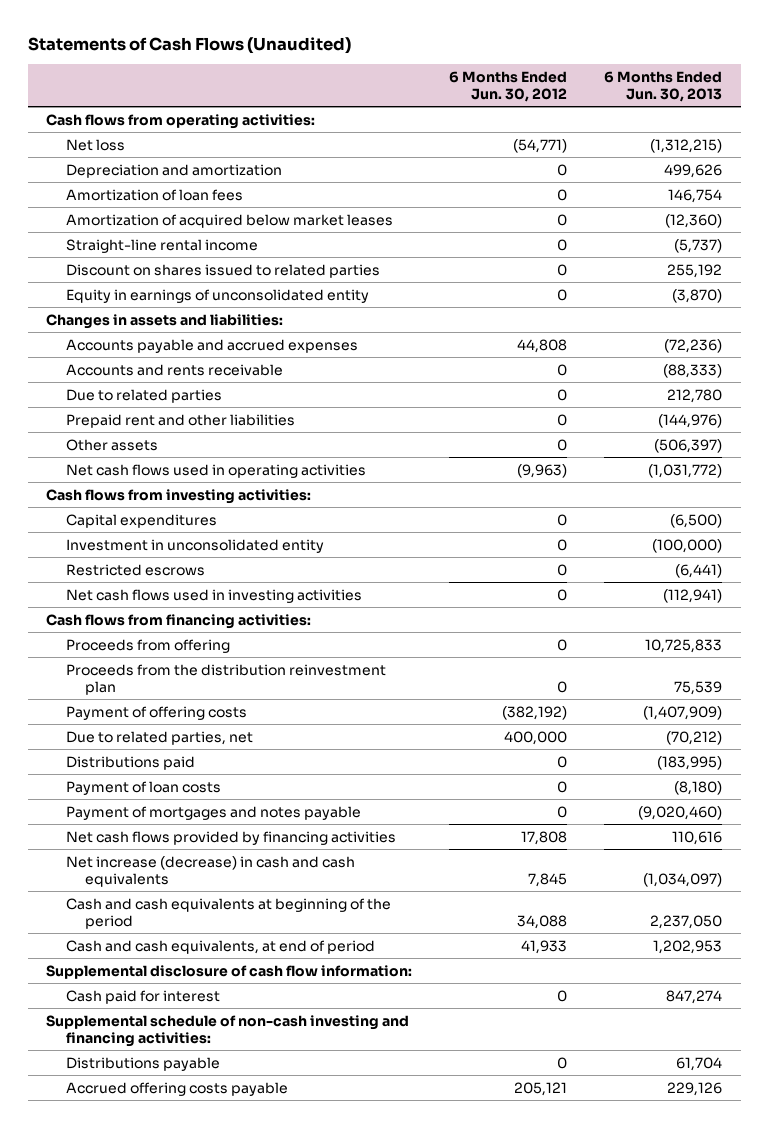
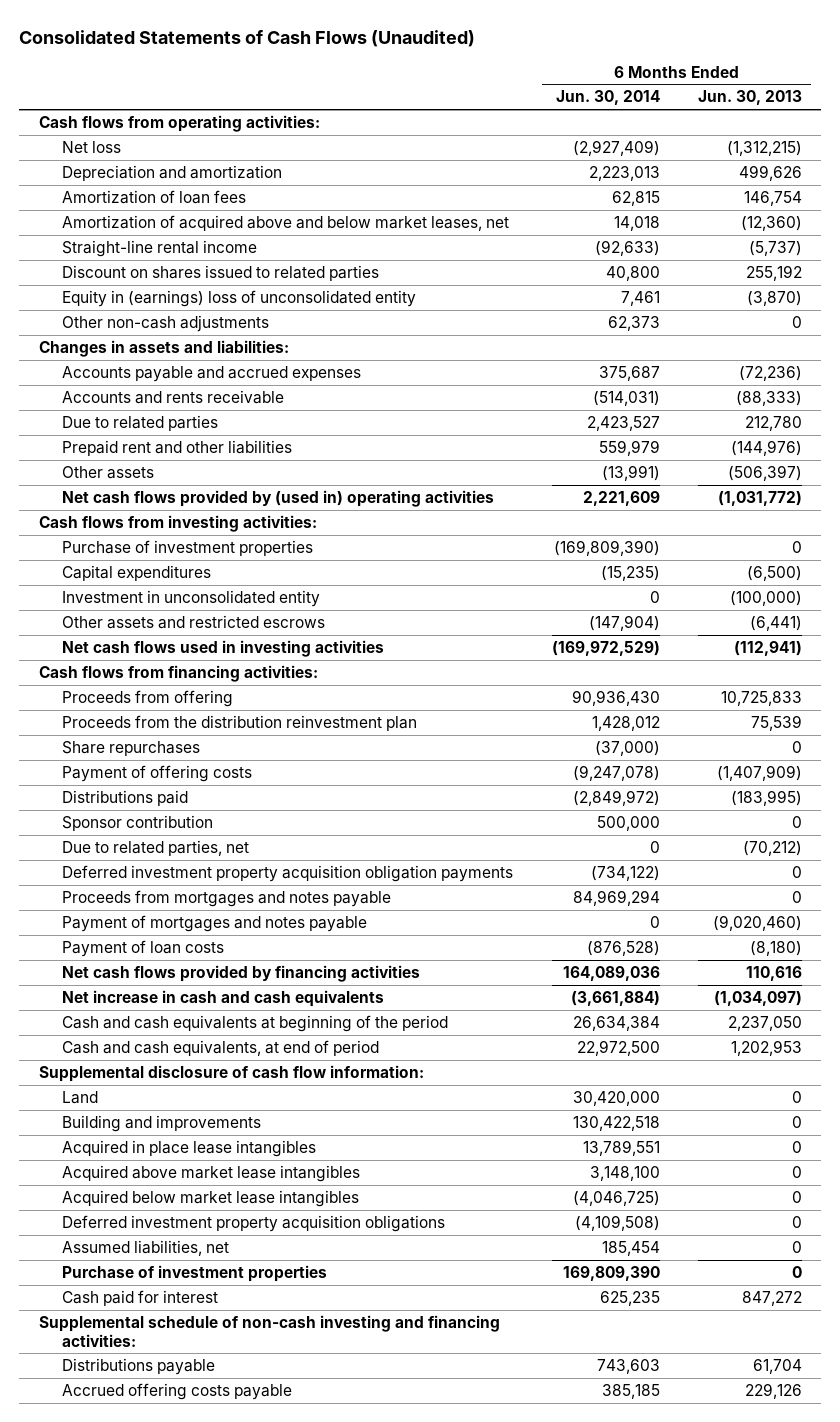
[27,36,351,54] Statements of Cash Flows (Unaudited) -> [19,29,476,47] Consolidated Statements of Cash Flows (Unaudited)
[449,70,568,103] 6 Months Ended Jun. 30, 2012 -> none
none -> [555,90,660,106] Jun. 30, 2014
[65,213,393,228] Amortization of acquired below market leases -> [62,215,510,232] Amortization of acquired above and below market leases, net
[65,288,369,303] Equity in earnings of unconsolidated entity -> [62,290,417,308] Equity in (earnings) loss of unconsolidated entity
none -> [62,315,270,333] Other non-cash adjustments
[65,463,366,478] Net cash flows used in operating activities -> [62,490,495,508] Net cash flows provided by (used in) operating activities
none -> [62,540,314,557] Purchase of investment properties
[65,563,205,576] Restricted escrows -> [62,615,326,630] Other assets and restricted escrows
none -> [62,741,201,757] Share repurchases
none -> [62,815,214,832] Sponsor contribution
[65,730,253,745] Due to related parties, net -> [62,840,250,857] Due to related parties, net
none -> [62,865,514,883] Deferred investment property acquisition obligation payments
none -> [62,890,392,908] Proceeds from mortgages and notes payable
[65,780,221,795] Payment of loan costs -> [62,940,225,958] Payment of loan costs
[65,855,355,888] Net increase (decrease) in cash and cash equivalents -> [62,990,385,1008] Net increase in cash and cash equivalents
none -> [62,1091,99,1105] Land
none -> [62,1115,262,1133] Building and improvements
none -> [62,1140,317,1158] Acquired in place lease intangibles
none -> [62,1165,361,1183] Acquired above market lease intangibles
none -> [62,1190,360,1208] Acquired below market lease intangibles
none -> [62,1215,446,1233] Deferred investment property acquisition obligations
none -> [62,1240,230,1257] Assumed liabilities, net
none -> [62,1265,328,1283] Purchase of investment properties
[666,989,723,1004] 847,274 -> [741,1291,802,1307] 847,272

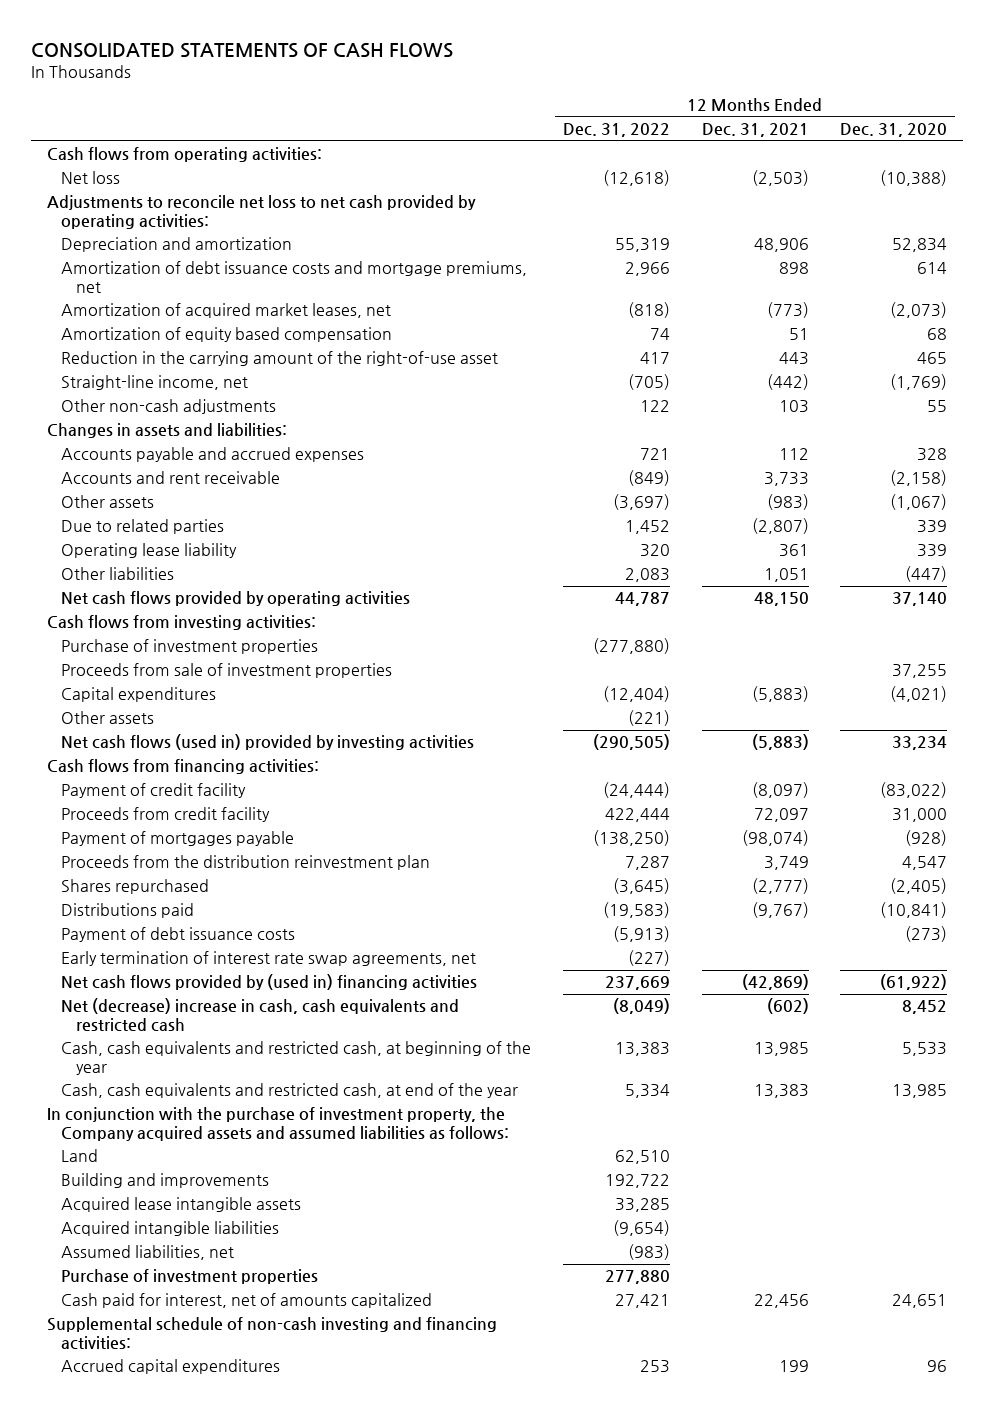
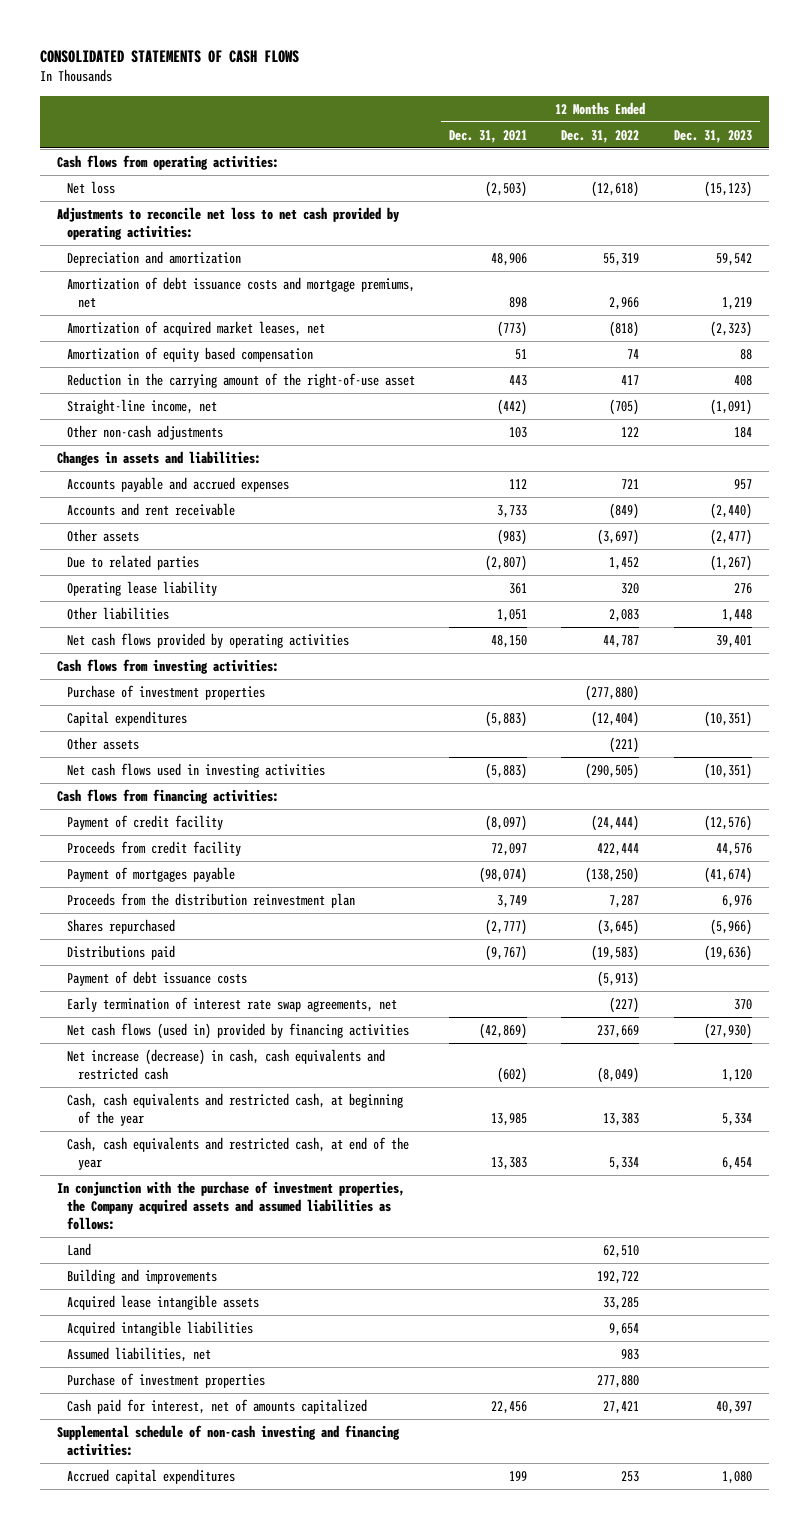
[840,123,948,138] Dec. 31, 2020 -> none
none -> [673,129,752,143] Dec. 31, 2023
[61,663,393,679] Proceeds from sale of investment properties -> none
[61,734,475,751] Net cash flows (used in) provided by investing activities -> [67,762,326,778] Net cash flows used in investing activities
[61,974,478,991] Net cash flows provided by (used in) financing activities -> [67,1022,410,1039] Net cash flows (used in) provided by financing activities
[61,998,460,1033] Net (decrease) increase in cash, cash equivalents and restricted cash -> [67,1048,386,1080] Net increase (decrease) in cash, cash equivalents and restricted cash
[46,1107,510,1142] In conjunction with the purchase of investment property, the Company acquired assets and assumed liabilities as follows: -> [57,1180,406,1230] In conjunction with the purchase of investment properties, the Company acquired assets and assumed liabilities as follows:
[612,1220,670,1237] (9,654) -> [609,1322,640,1336] 9,654
[627,1244,670,1261] (983) -> [621,1348,640,1360] 983

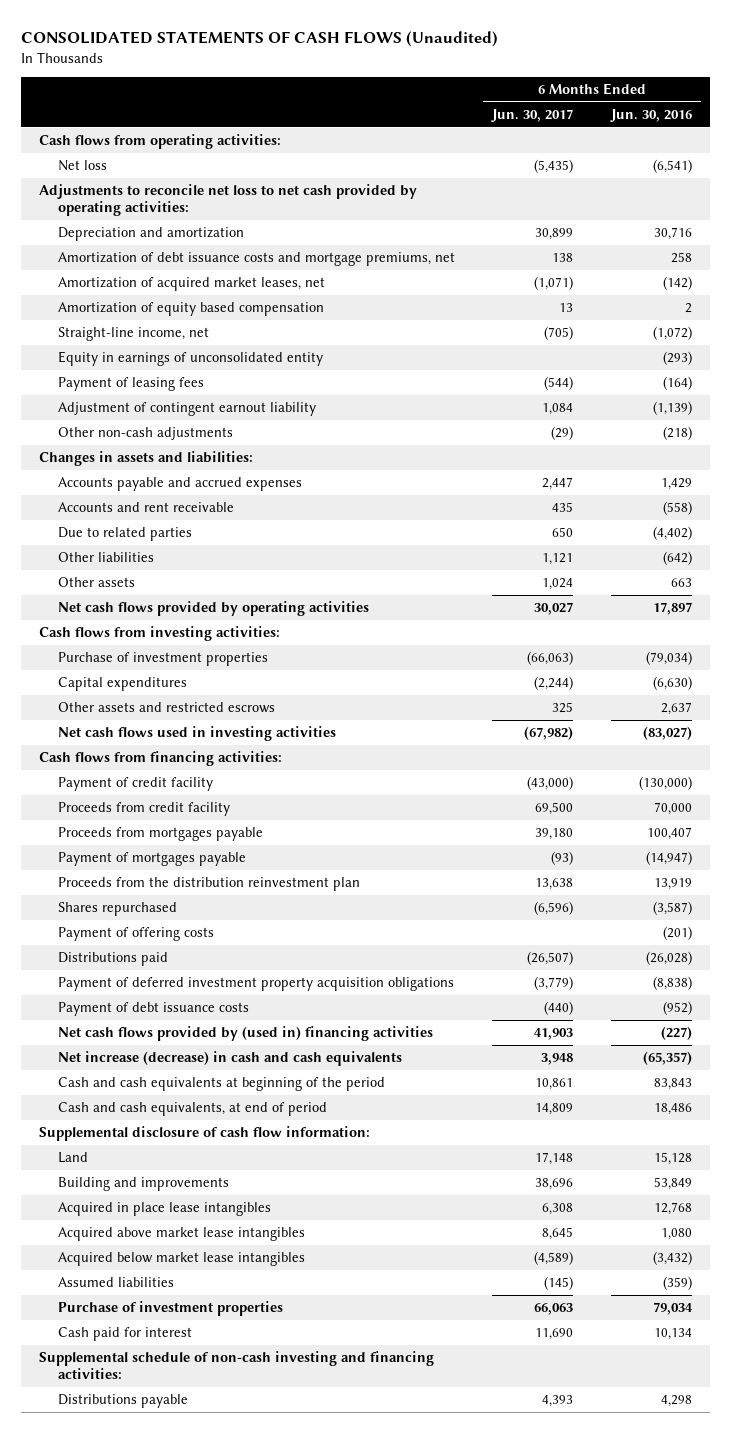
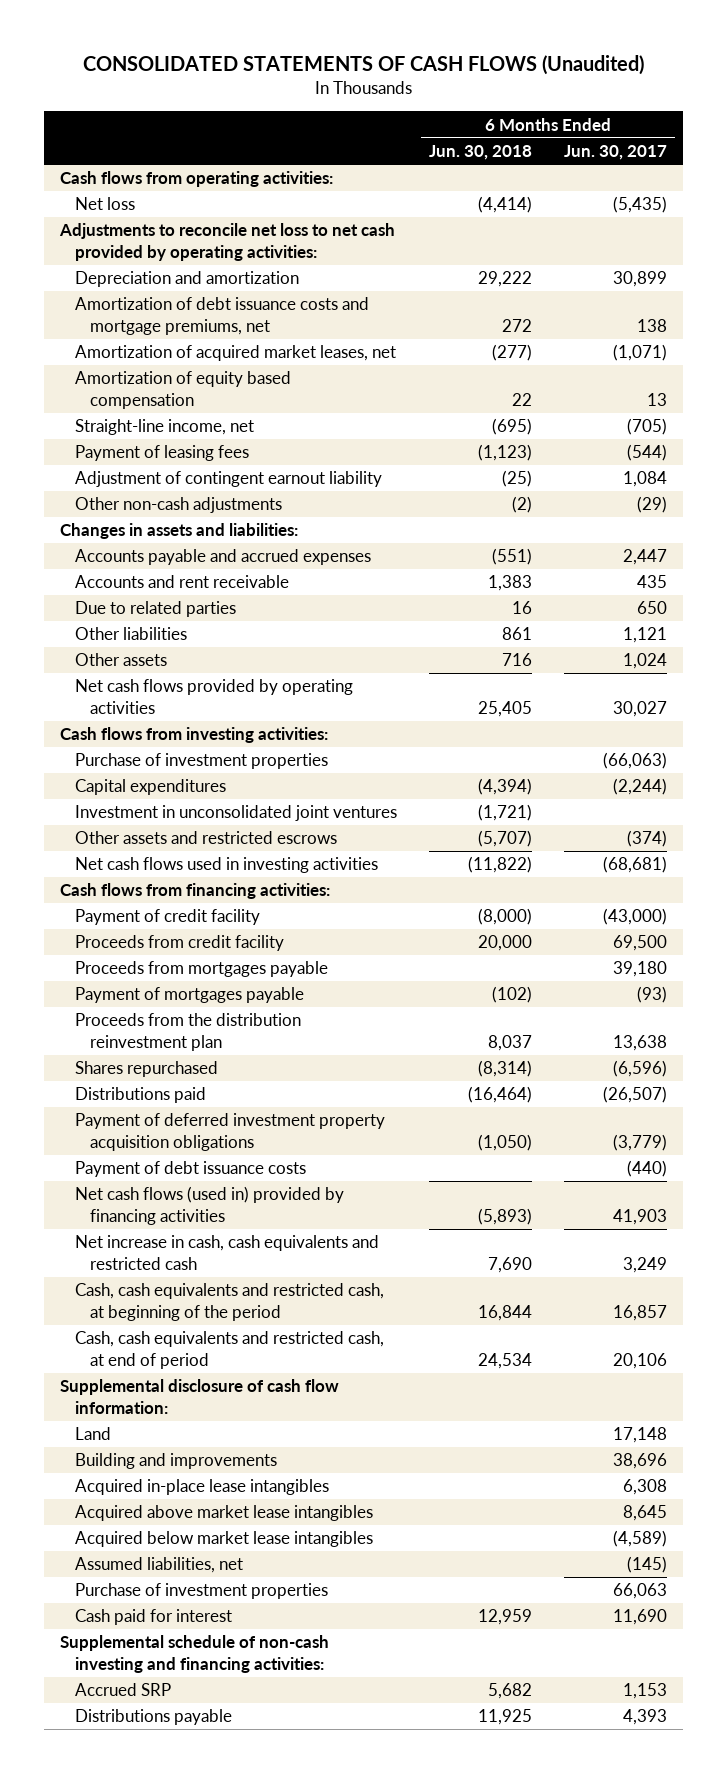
[609,109,692,123] Jun. 30, 2016 -> none
none -> [429,145,533,161] Jun. 30, 2018
[58,351,324,367] Equity in earnings of unconsolidated entity -> none
none -> [75,805,398,822] Investment in unconsolidated joint ventures
[552,702,574,714] 325 -> [627,830,668,848] (374)
[524,726,574,741] (67,982) -> [603,856,668,874] (68,681)
[58,927,215,942] Payment of offering costs -> none
[58,1026,434,1042] Net cash flows provided by (used in) financing activities -> [75,1186,345,1225] Net cash flows (used in) provided by financing activities
[58,1051,403,1067] Net increase (decrease) in cash and cash equivalents -> [75,1235,380,1270] Net increase in cash, cash equivalents and restricted cash
[541,1053,574,1066] 3,948 -> [623,1256,668,1273] 3,249
[58,1077,386,1092] Cash and cash equivalents at beginning of the period -> [75,1283,385,1321] Cash, cash equivalents and restricted cash, at beginning of the period
[535,1078,574,1091] 10,861 -> [613,1304,668,1321] 16,857
[58,1102,328,1117] Cash and cash equivalents, at end of period -> [75,1331,385,1369] Cash, cash equivalents and restricted cash, at end of period
[535,1103,574,1116] 14,809 -> [613,1352,668,1369] 20,106
[58,1202,272,1217] Acquired in place lease intangibles -> [75,1479,330,1496] Acquired in-place lease intangibles
[58,1277,175,1288] Assumed liabilities -> [75,1557,244,1574] Assumed liabilities, net
none -> [75,1683,172,1697] Accrued SRP

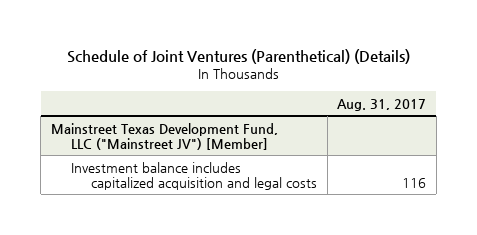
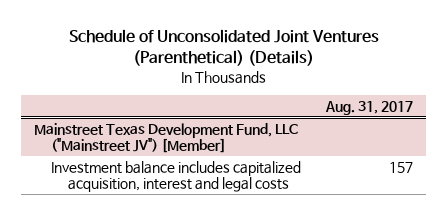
[66,48,410,64] Schedule of Joint Ventures (Parenthetical) (Details) -> [68,29,379,67] Schedule of Unconsolidated Joint Ventures (Parenthetical) (Details)
[71,161,318,190] Investment balance includes capitalized acquisition and legal costs -> [50,160,301,193] Investment balance includes capitalized acquisition, interest and legal costs
[402,177,427,188] 116 -> [389,161,414,173] 157

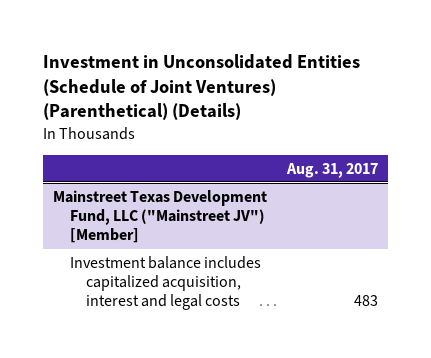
[68,29,379,67] Schedule of Unconsolidated Joint Ventures (Parenthetical) (Details) -> [43,54,361,121] Investment in Unconsolidated Entities (Schedule of Joint Ventures) (Parenthetical) (Details)
[389,161,414,173] 157 -> [354,295,379,307] 483

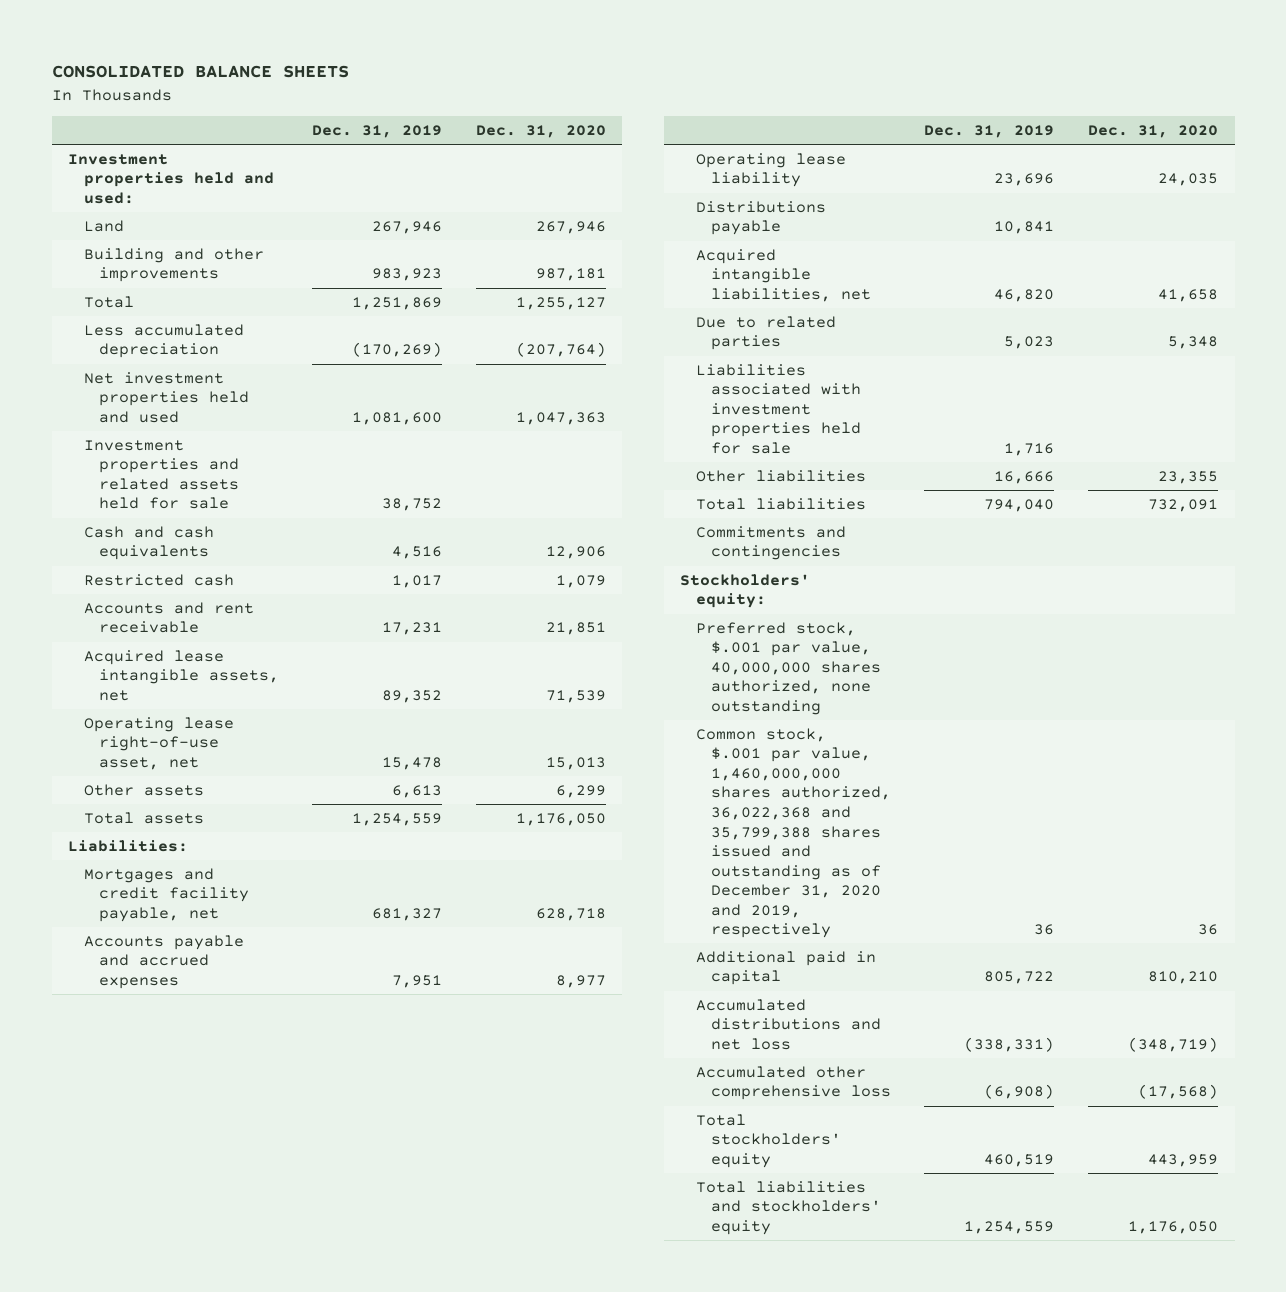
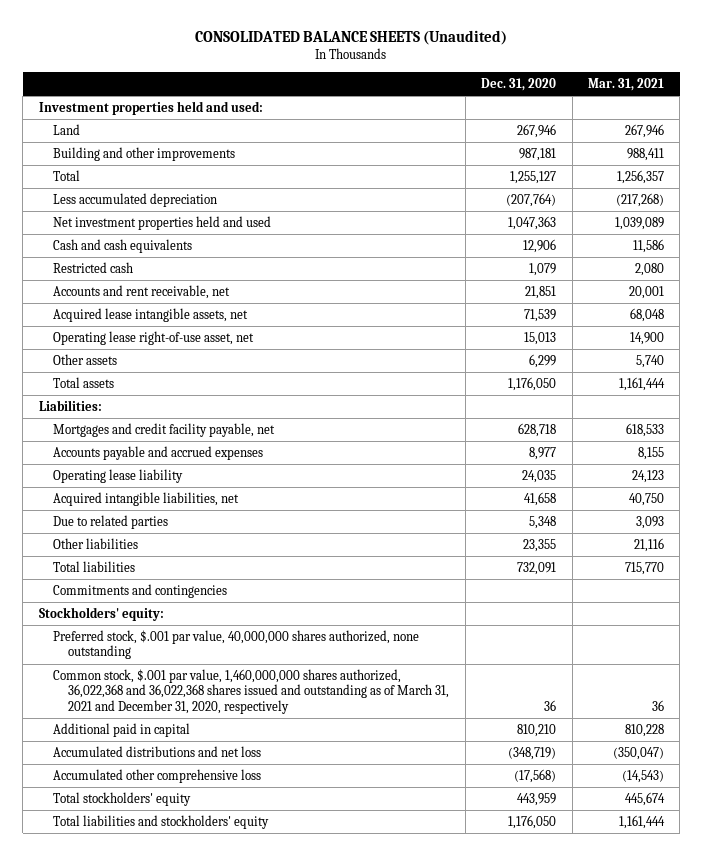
[51,65,349,79] CONSOLIDATED BALANCE SHEETS -> [195,30,508,46] CONSOLIDATED BALANCE SHEETS (Unaudited)
[312,124,443,138] Dec. 31, 2019 -> none
none -> [588,77,665,91] Mar. 31, 2021
[83,439,239,510] Investment properties and related assets held for sale -> none
[83,601,254,634] Accounts and rent receivable -> [53,284,231,299] Accounts and rent receivable, net
[695,200,826,236] Distributions payable -> none
[695,363,862,455] Liabilities associated with investment properties held for sale -> none
[695,727,892,939] Common stock, $.001 par value, 1,460,000,000 shares authorized, 36,022,368 and 35,799,388 shares issued and outstanding as of December 31, 2020 and 2019, respectively -> [53,668,450,714] Common stock, $.001 par value, 1,460,000,000 shares authorized, 36,022,368 and 36,022,368 shares issued and outstanding as of March 31, 2021 and December 31, 2020, respectively

